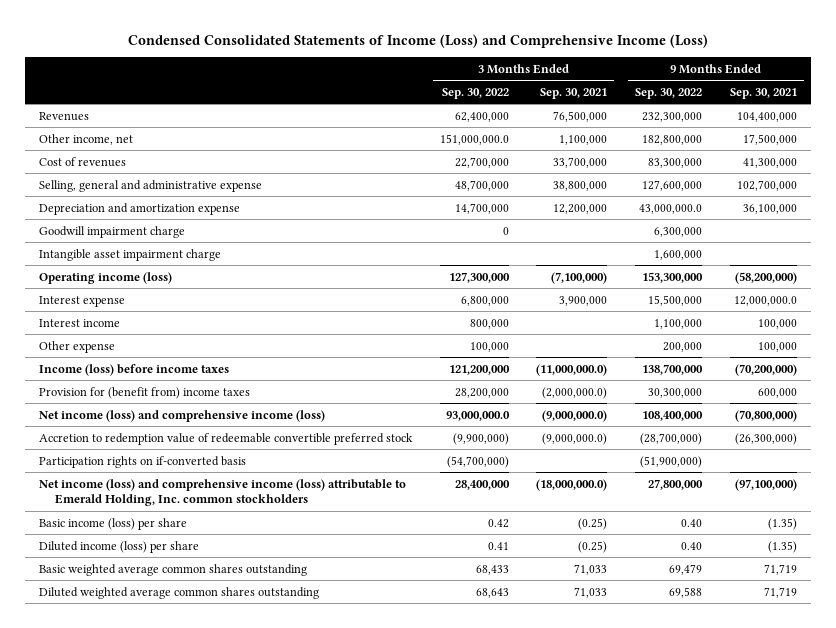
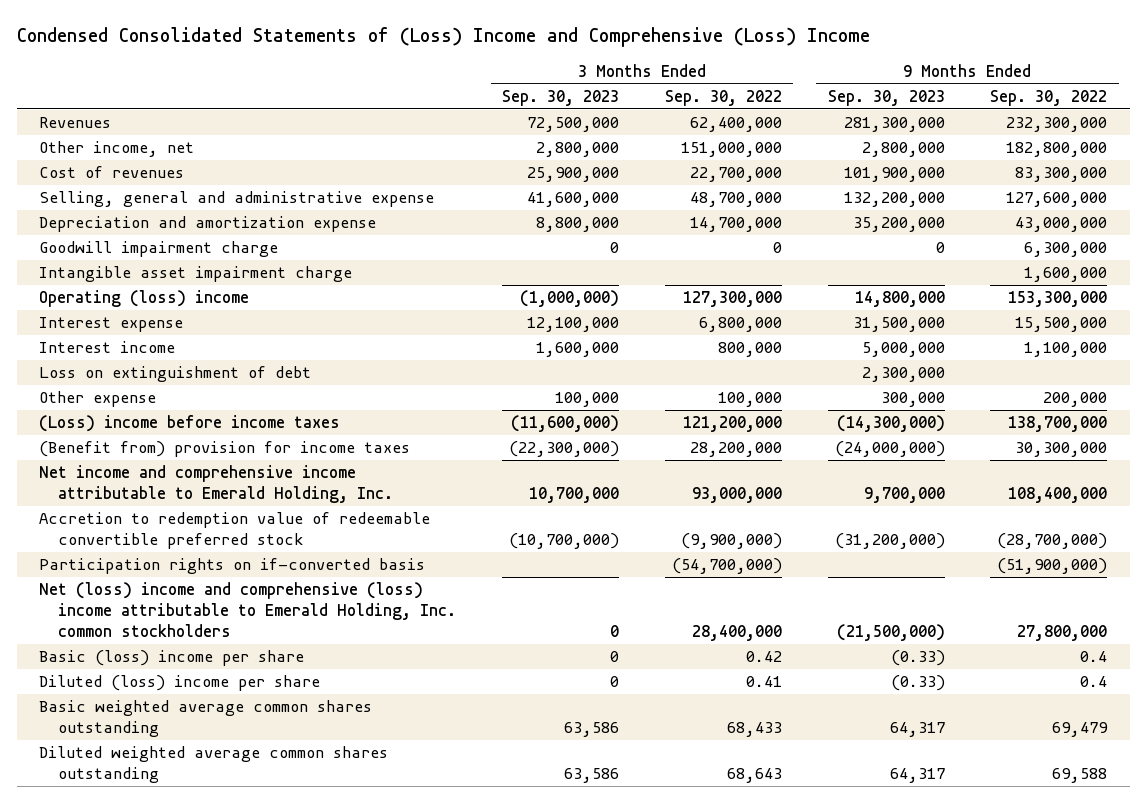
[127,33,708,48] Condensed Consolidated Statements of Income (Loss) and Comprehensive Income (Loss) -> [16,27,870,48] Condensed Consolidated Statements of (Loss) Income and Comprehensive (Loss) Income
[540,87,608,99] Sep. 30, 2021 -> none
[729,87,797,99] Sep. 30, 2021 -> none
none -> [502,89,620,106] Sep. 30, 2023
none -> [827,89,945,106] Sep. 30, 2023
[439,133,509,145] 151,000,000.0 -> [680,142,782,158] 151,000,000
[639,203,703,214] 43,000,000.0 -> [1015,217,1108,233] 43,000,000
[38,271,172,284] Operating income (loss) -> [39,290,250,308] Operating (loss) income
none -> [39,366,312,383] Loss on extinguishment of debt
[38,363,229,376] Income (loss) before income taxes -> [39,415,341,433] (Loss) income before income taxes
[38,386,250,399] Provision for (benefit from) income taxes -> [39,441,411,458] (Benefit from) provision for income taxes
[38,409,325,422] Net income (loss) and comprehensive income (loss) -> [39,465,394,504] Net income and comprehensive income attributable to Emerald Holding, Inc.
[445,410,510,421] 93,000,000.0 -> [691,487,782,504] 93,000,000
[38,478,406,507] Net income (loss) and comprehensive income (loss) attributable to Emerald Holding, Inc. common stockholders -> [39,582,457,638] Net (loss) income and comprehensive (loss) income attributable to Emerald Holding, Inc. common stockholders
[38,517,187,530] Basic income (loss) per share -> [39,650,305,667] Basic (loss) income per share
[681,518,703,527] 0.40 -> [1080,651,1108,663] 0.4
[38,540,199,553] Diluted income (loss) per share -> [39,675,321,692] Diluted (loss) income per share
[681,541,703,550] 0.40 -> [1080,676,1108,688] 0.4

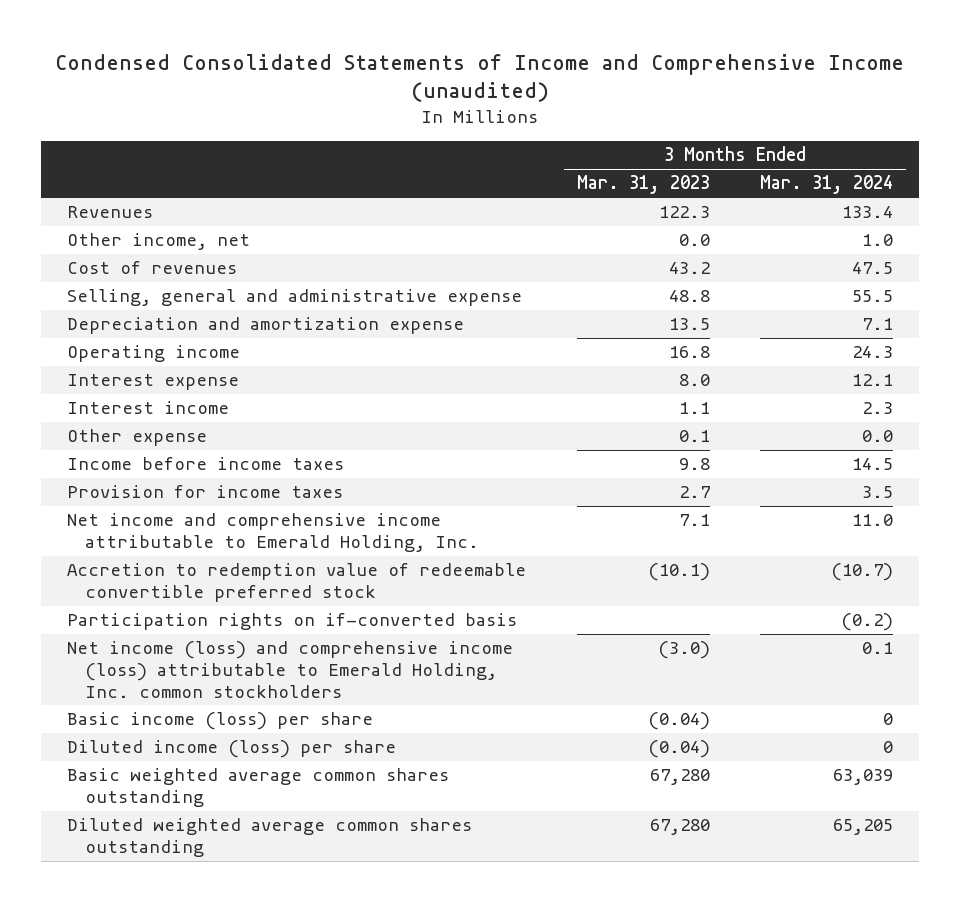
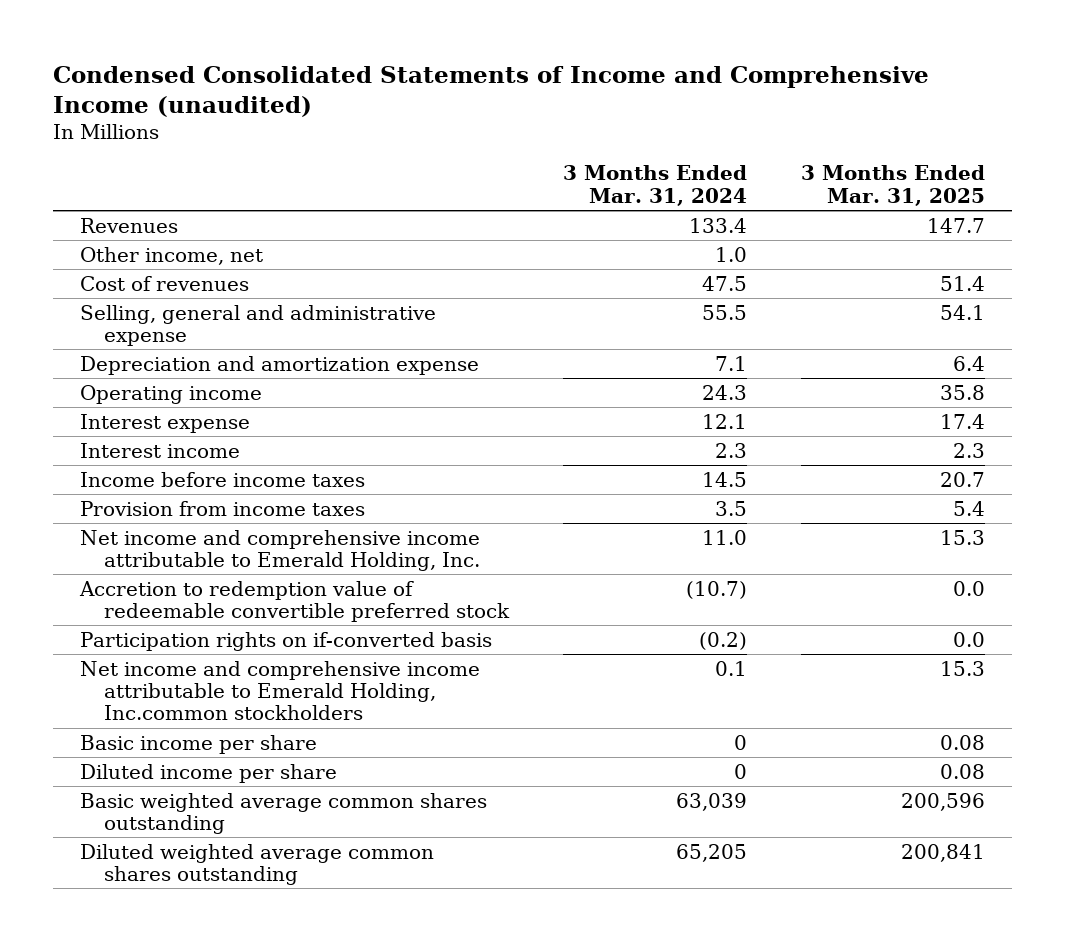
[576,175,710,195] Mar. 31, 2023 -> none
none -> [801,165,986,206] 3 Months Ended Mar. 31, 2025
[66,429,207,447] Other expense -> none
[66,485,343,499] Provision for income taxes -> [80,500,366,516] Provision from income taxes
[66,641,513,698] Net income (loss) and comprehensive income (loss) attributable to Emerald Holding, Inc. common stockholders -> [80,660,481,721] Net income and comprehensive income attributable to Emerald Holding, Inc.common stockholders
[66,712,373,731] Basic income (loss) per share -> [80,734,318,754] Basic income per share
[66,740,396,759] Diluted income (loss) per share -> [80,763,338,783] Diluted income per share

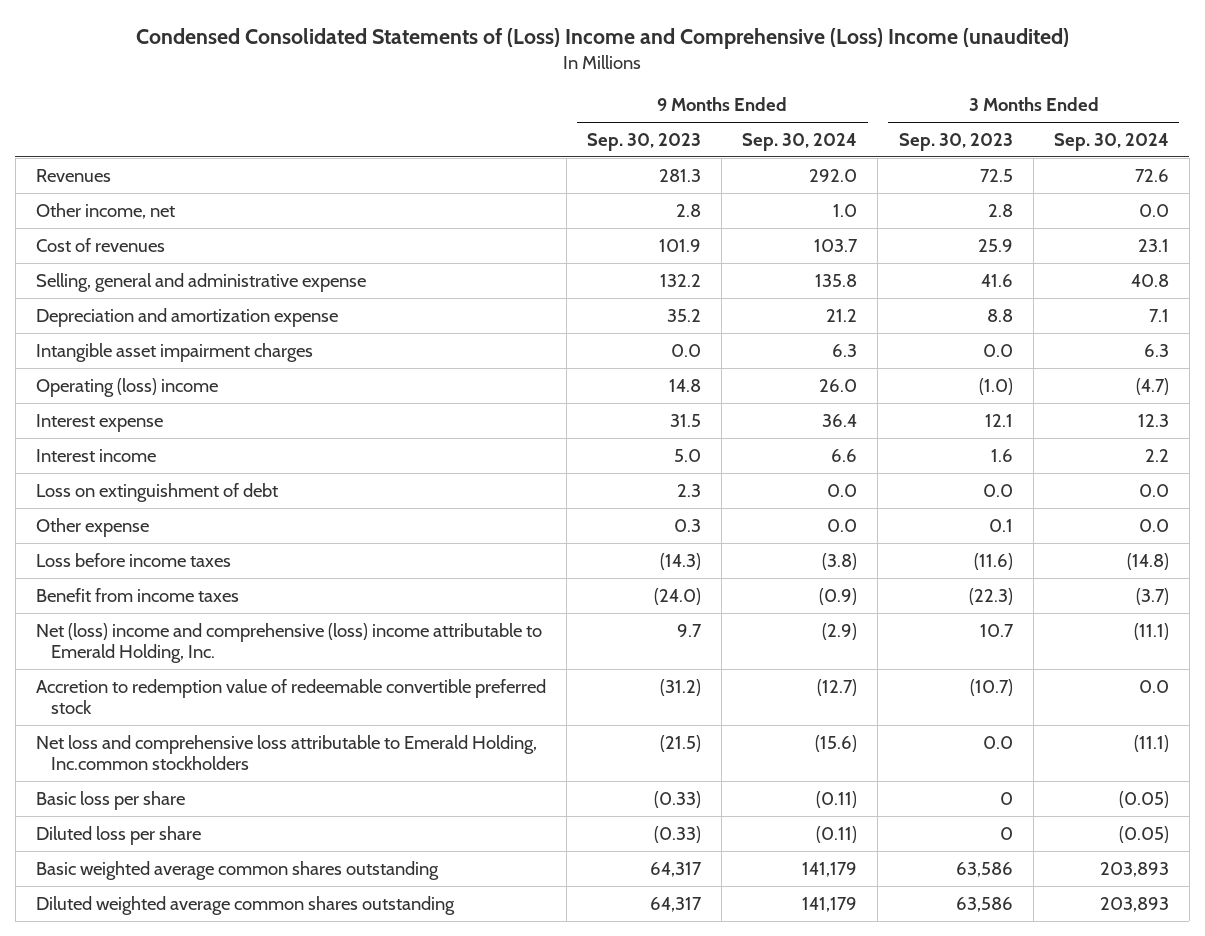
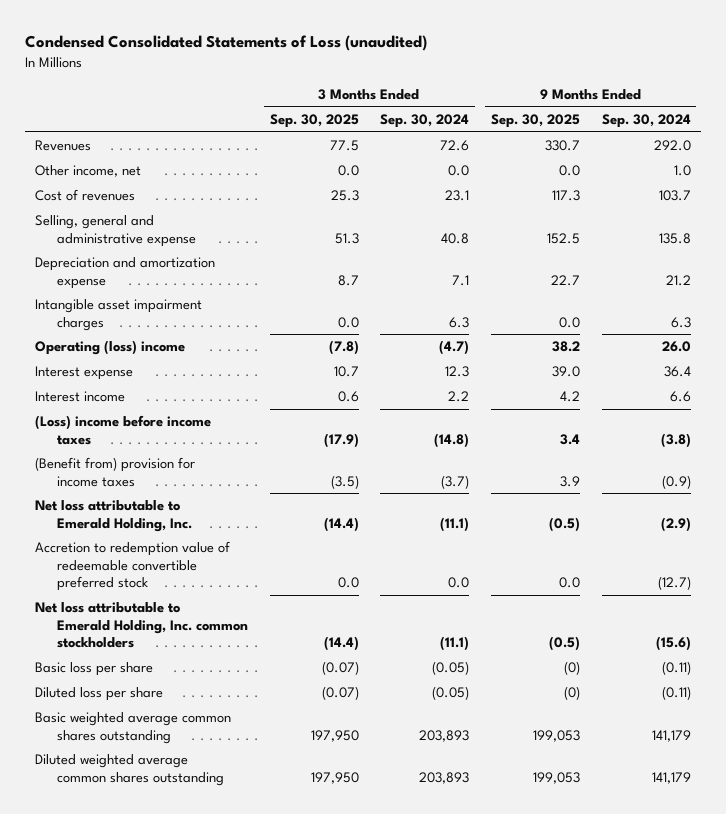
[136,27,1070,49] Condensed Consolidated Statements of (Loss) Income and Comprehensive (Loss) Income (unaudited) -> [24,35,427,52] Condensed Consolidated Statements of Loss (unaudited)
[587,132,702,151] Sep. 30, 2023 -> none
[898,132,1013,151] Sep. 30, 2023 -> none
none -> [269,113,359,128] Sep. 30, 2025
none -> [490,113,580,128] Sep. 30, 2025
[35,482,278,502] Loss on extinguishment of debt -> none
[35,517,149,537] Other expense -> none
[35,552,231,567] Loss before income taxes -> [35,415,212,445] (Loss) income before income taxes
[35,587,239,602] Benefit from income taxes -> [35,457,196,487] (Benefit from) provision for income taxes
[35,622,542,664] Net (loss) income and comprehensive (loss) income attributable to Emerald Holding, Inc. -> [35,500,192,532] Net loss attributable to Emerald Holding, Inc.
[35,734,537,771] Net loss and comprehensive loss attributable to Emerald Holding, Inc.common stockholders -> [35,602,248,648] Net loss attributable to Emerald Holding, Inc. common stockholders

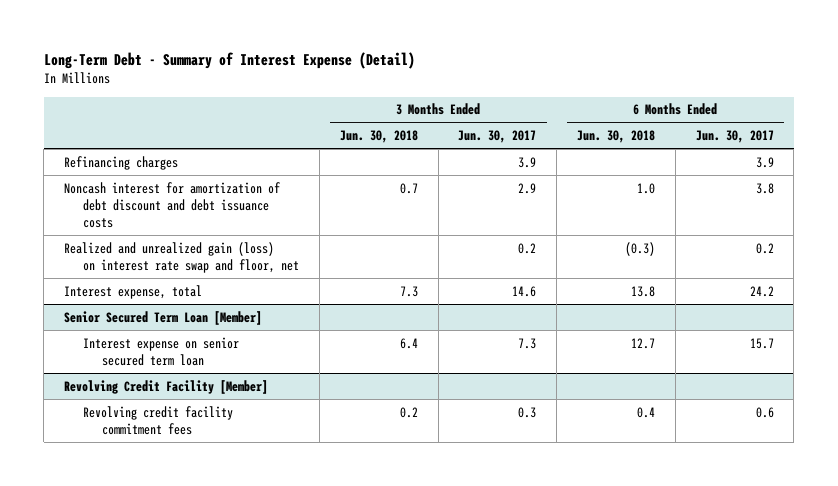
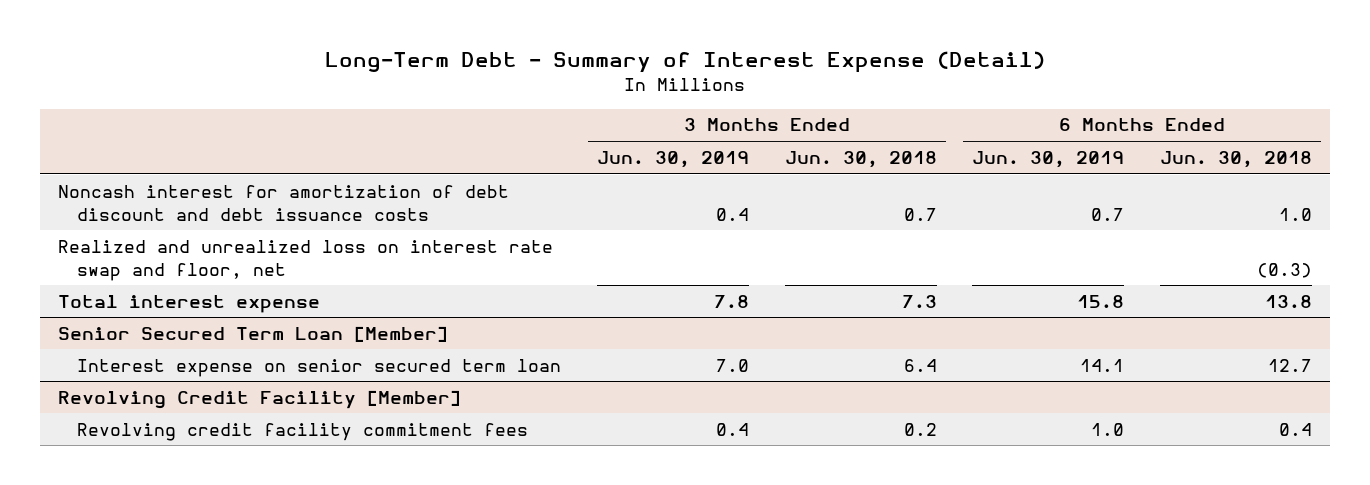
[458,130,537,144] Jun. 30, 2017 -> none
[695,130,774,144] Jun. 30, 2017 -> none
none -> [596,150,749,168] Jun. 30, 2019
none -> [972,150,1125,168] Jun. 30, 2019
[64,155,179,170] Refinancing charges -> none
[64,241,300,273] Realized and unrealized gain (loss) on interest rate swap and floor, net -> [58,239,554,281] Realized and unrealized loss on interest rate swap and floor, net
[64,284,203,299] Interest expense, total -> [58,294,321,313] Total interest expense

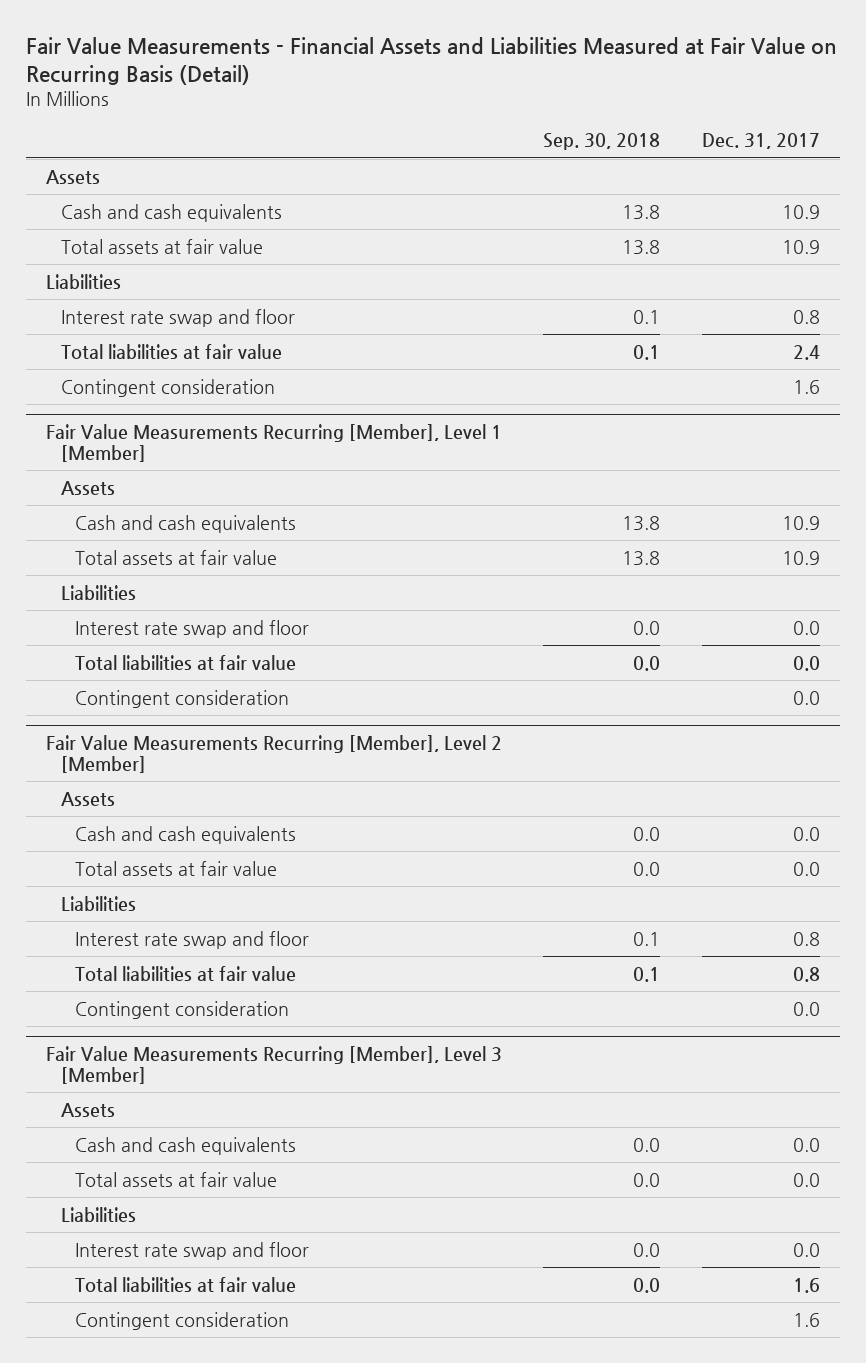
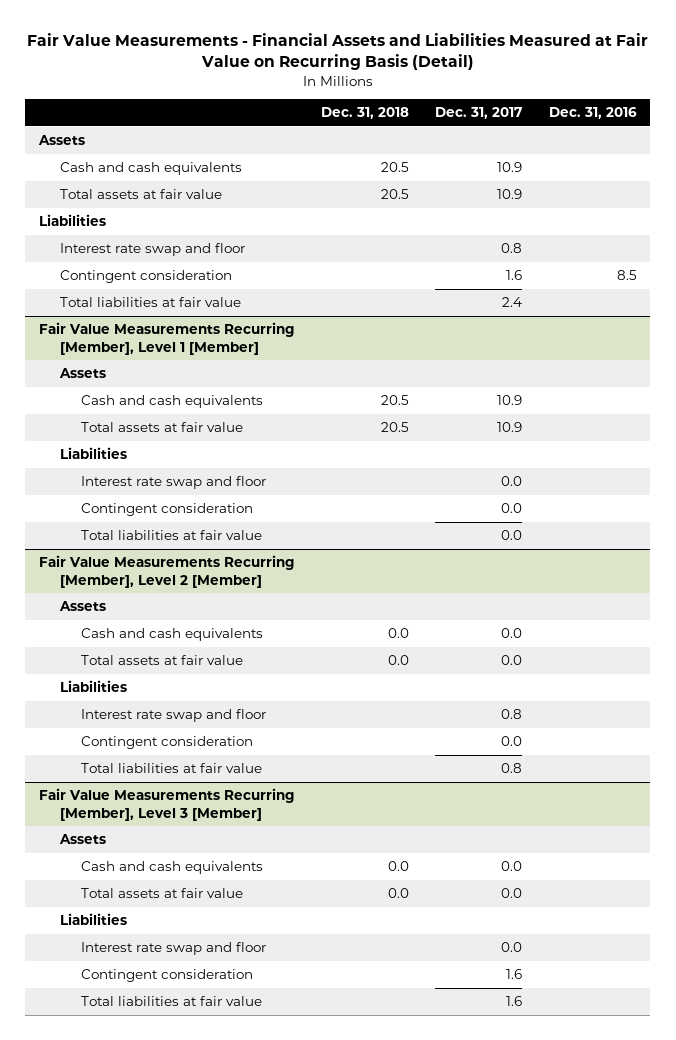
[543,133,661,151] Sep. 30, 2018 -> none
none -> [320,107,409,120] Dec. 31, 2018
none -> [548,107,637,120] Dec. 31, 2016
[60,343,282,359] Total liabilities at fair value -> [60,297,242,308] Total liabilities at fair value
[74,654,296,670] Total liabilities at fair value -> [81,530,263,541] Total liabilities at fair value
[74,965,296,981] Total liabilities at fair value -> [81,763,263,774] Total liabilities at fair value
[74,1276,296,1292] Total liabilities at fair value -> [81,996,263,1007] Total liabilities at fair value

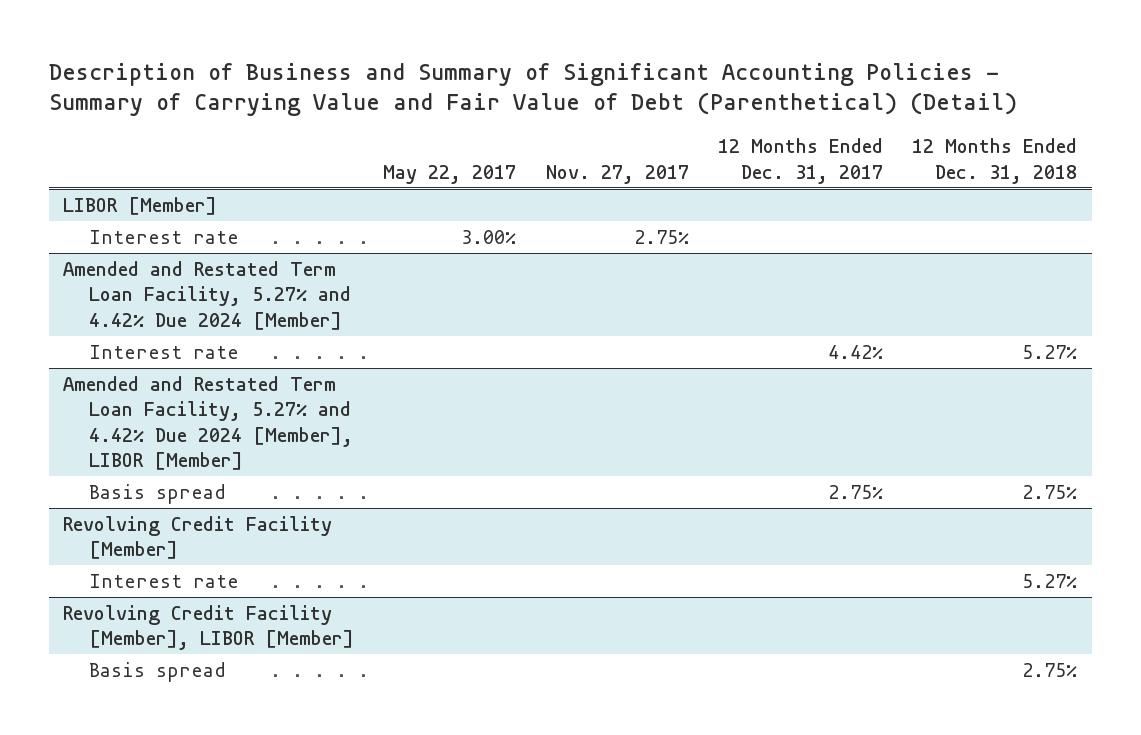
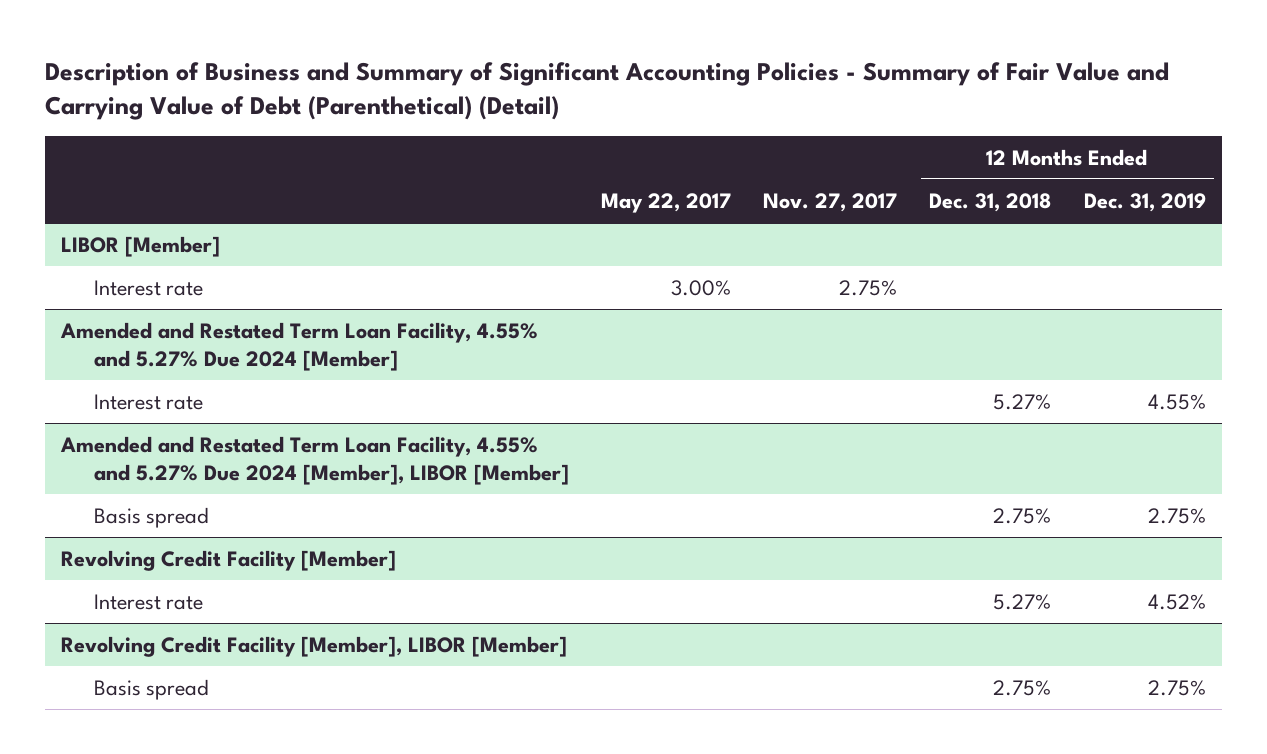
[48,62,1017,117] Description of Business and Summary of Significant Accounting Policies - Summary of Carrying Value and Fair Value of Debt (Parenthetical) (Detail) -> [45,61,1170,120] Description of Business and Summary of Significant Accounting Policies - Summary of Fair Value and Carrying Value of Debt (Parenthetical) (Detail)
[717,137,883,184] 12 Months Ended Dec. 31, 2017 -> none
none -> [1083,192,1206,212] Dec. 31, 2019
[63,260,351,330] Amended and Restated Term Loan Facility, 5.27% and 4.42% Due 2024 [Member] -> [60,321,539,372] Amended and Restated Term Loan Facility, 4.55% and 5.27% Due 2024 [Member]
[63,375,353,471] Amended and Restated Term Loan Facility, 5.27% and 4.42% Due 2024 [Member], LIBOR [Member] -> [60,435,569,486] Amended and Restated Term Loan Facility, 4.55% and 5.27% Due 2024 [Member], LIBOR [Member]

